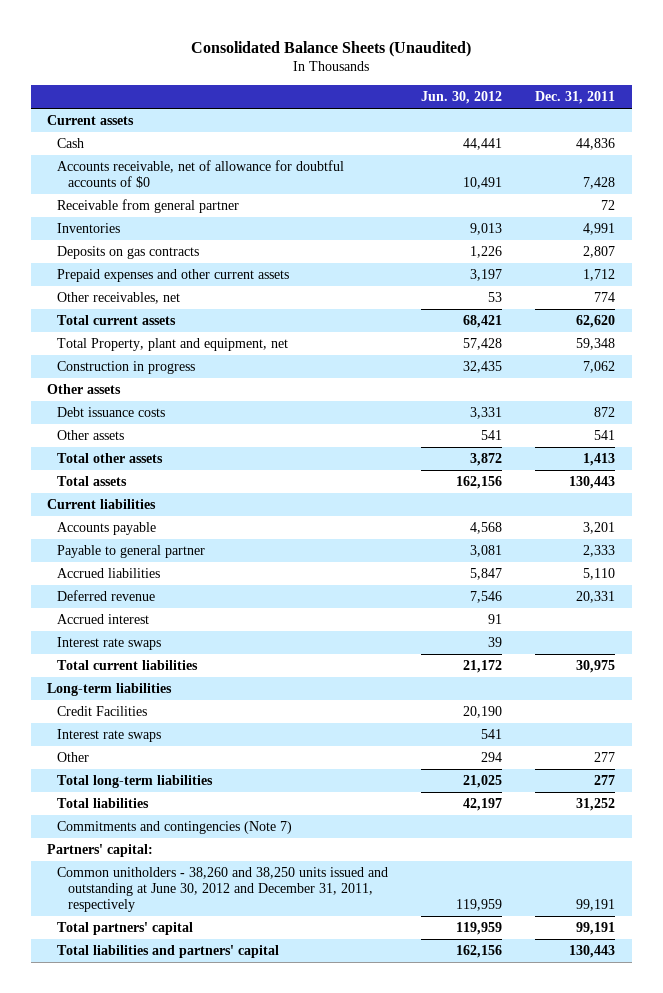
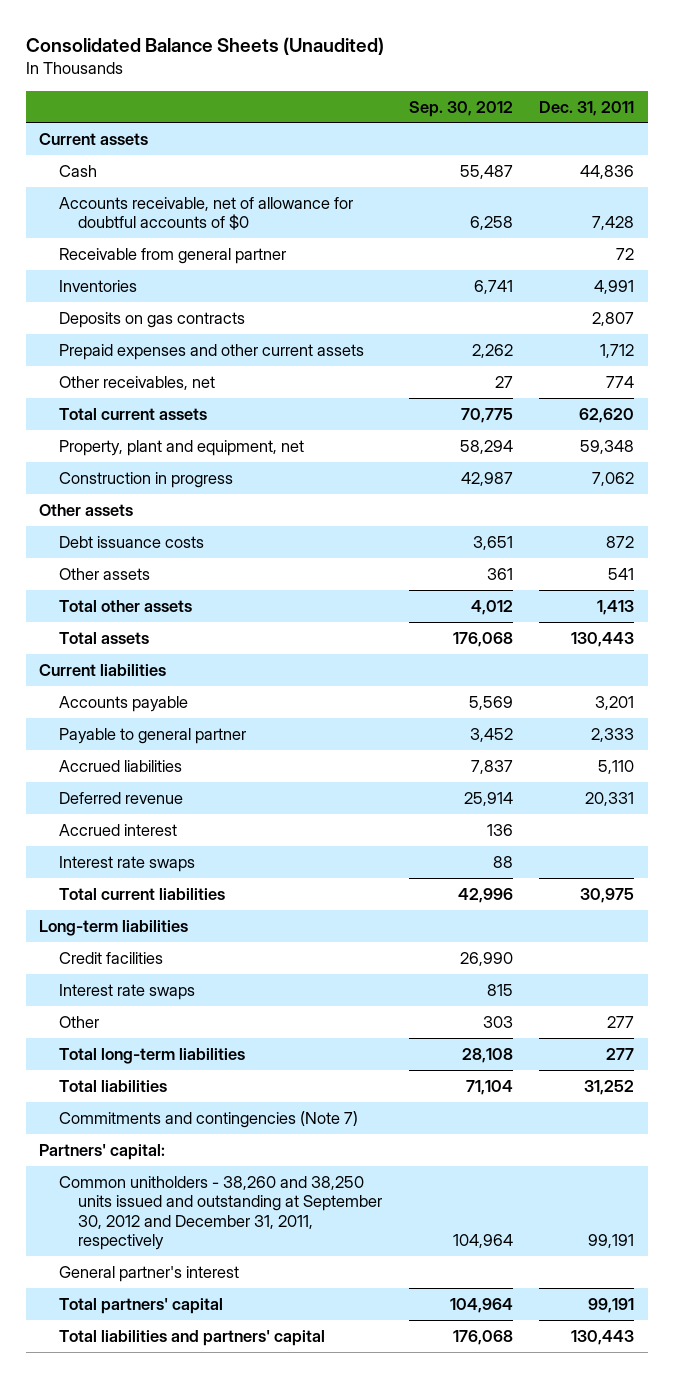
[421,91,503,105] Jun. 30, 2012 -> none
none -> [408,100,513,117] Sep. 30, 2012
[57,337,289,351] Total Property, plant and equipment, net -> [58,439,304,456] Property, plant and equipment, net
[57,705,148,716] Credit Facilities -> [58,951,163,964] Credit facilities
[57,866,389,913] Common unitholders - 38,260 and 38,250 units issued and outstanding at June 30, 2012 and December 31, 2011, respectively -> [58,1175,383,1250] Common unitholders - 38,260 and 38,250 units issued and outstanding at September 30, 2012 and December 31, 2011, respectively
none -> [58,1265,239,1282] General partner's interest

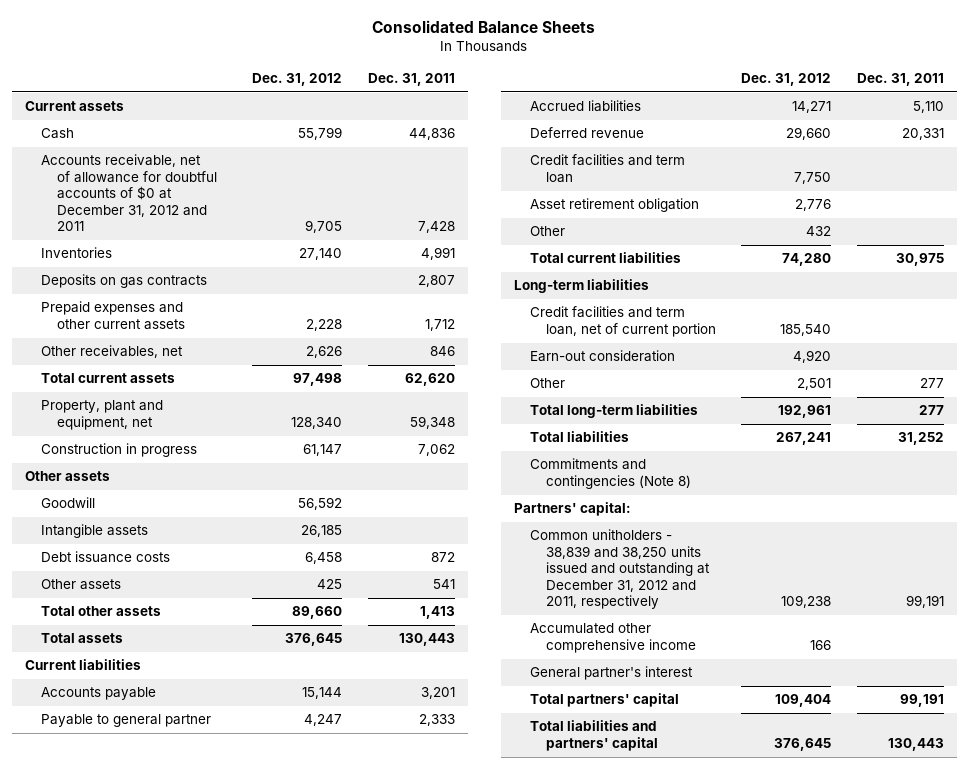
[26,36,385,55] Consolidated Balance Sheets (Unaudited) -> [372,20,596,34] Consolidated Balance Sheets
[408,100,513,117] Sep. 30, 2012 -> none
none -> [252,73,343,87] Dec. 31, 2012
[58,247,286,264] Receivable from general partner -> none
[58,196,353,231] Accounts receivable, net of allowance for doubtful accounts of $0 -> [40,154,218,232] Accounts receivable, net of allowance for doubtful accounts of $0 at December 31, 2012 and 2011
[606,375,635,388] 774 -> [429,346,455,357] 846
none -> [40,497,95,509] Goodwill
none -> [40,524,148,539] Intangible assets
[58,823,177,836] Accrued interest -> none
[58,855,195,872] Interest rate swaps -> none
none -> [529,154,685,183] Credit facilities and term loan
none -> [529,198,699,213] Asset retirement obligation
none -> [529,226,565,237] Other
[58,951,163,964] Credit facilities -> none
[58,983,195,1000] Interest rate swaps -> none
none -> [529,306,717,337] Credit facilities and term loan, net of current portion
none -> [529,350,675,363] Earn-out consideration
[58,1110,358,1128] Commitments and contingencies (Note 7) -> [529,458,692,489] Commitments and contingencies (Note 8)
[58,1175,383,1250] Common unitholders - 38,260 and 38,250 units issued and outstanding at September 30, 2012 and December 31, 2011, respectively -> [529,529,711,610] Common unitholders - 38,839 and 38,250 units issued and outstanding at December 31, 2012 and 2011, respectively
none -> [529,623,697,653] Accumulated other comprehensive income

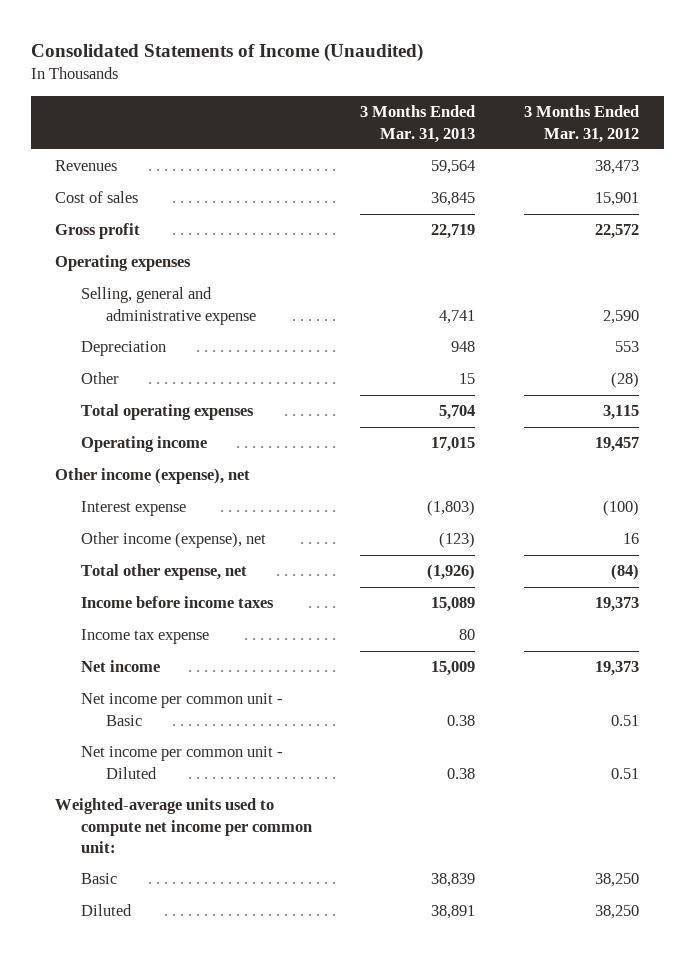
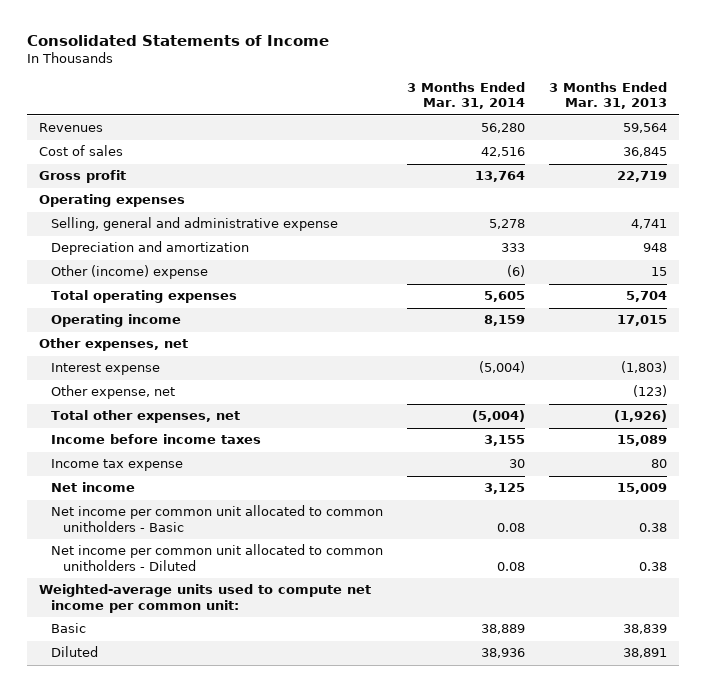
[30,42,423,62] Consolidated Statements of Income (Unaudited) -> [26,35,329,47] Consolidated Statements of Income
[524,105,640,143] 3 Months Ended Mar. 31, 2012 -> none
none -> [407,81,526,110] 3 Months Ended Mar. 31, 2014
[80,341,166,357] Depreciation -> [51,241,250,256] Depreciation and amortization
[80,372,119,385] Other -> [51,265,209,280] Other (income) expense
[55,468,251,485] Other income (expense), net -> [38,338,188,352] Other expenses, net
[80,532,266,549] Other income (expense), net -> [51,385,176,400] Other expense, net
[80,564,247,581] Total other expense, net -> [51,410,241,424] Total other expenses, net
[80,693,283,726] Net income per common unit - Basic -> [51,505,384,532] Net income per common unit allocated to common unitholders - Basic
[80,746,283,779] Net income per common unit - Diluted -> [51,544,384,571] Net income per common unit allocated to common unitholders - Diluted

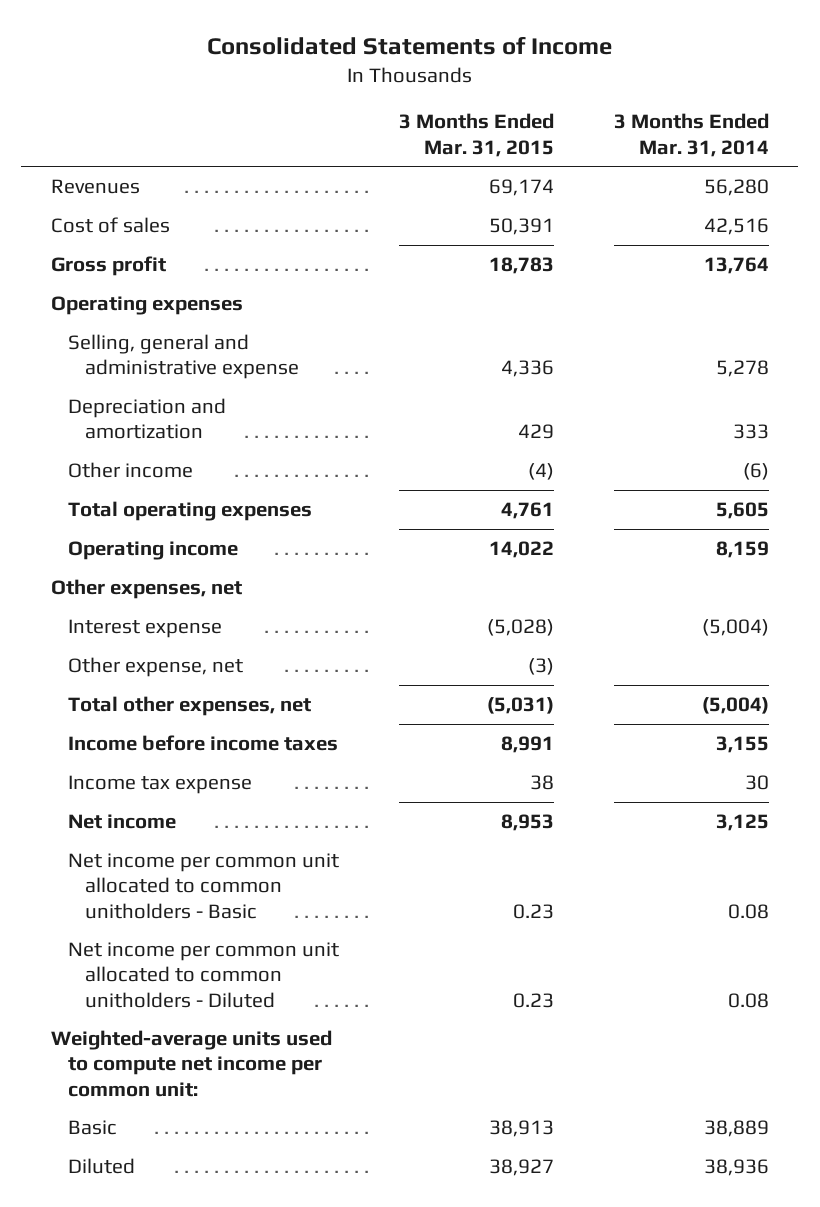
[549,81,668,110] 3 Months Ended Mar. 31, 2013 -> none
none -> [398,113,554,157] 3 Months Ended Mar. 31, 2015
[51,265,209,280] Other (income) expense -> [67,462,193,479] Other income

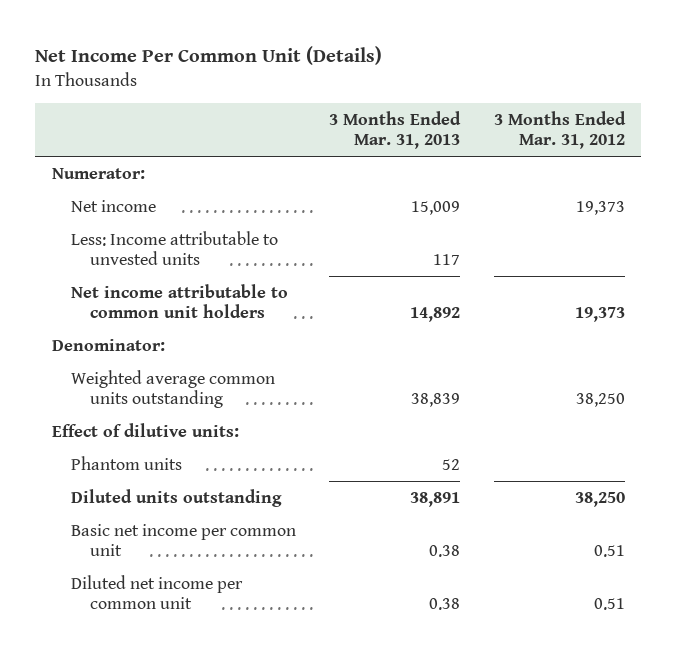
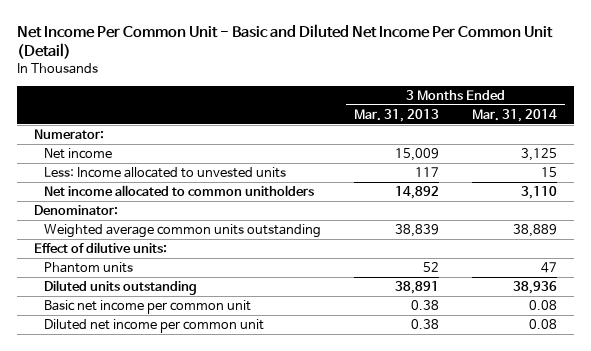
[34,45,382,65] Net Income Per Common Unit (Details) -> [17,23,554,60] Net Income Per Common Unit - Basic and Diluted Net Income Per Common Unit (Detail)
[493,110,626,150] 3 Months Ended Mar. 31, 2012 -> none
none -> [472,108,558,122] Mar. 31, 2014
[70,230,278,266] Less: Income attributable to unvested units -> [44,167,287,179] Less: Income allocated to unvested units
[70,283,288,319] Net income attributable to common unit holders -> [44,185,315,197] Net income allocated to common unitholders

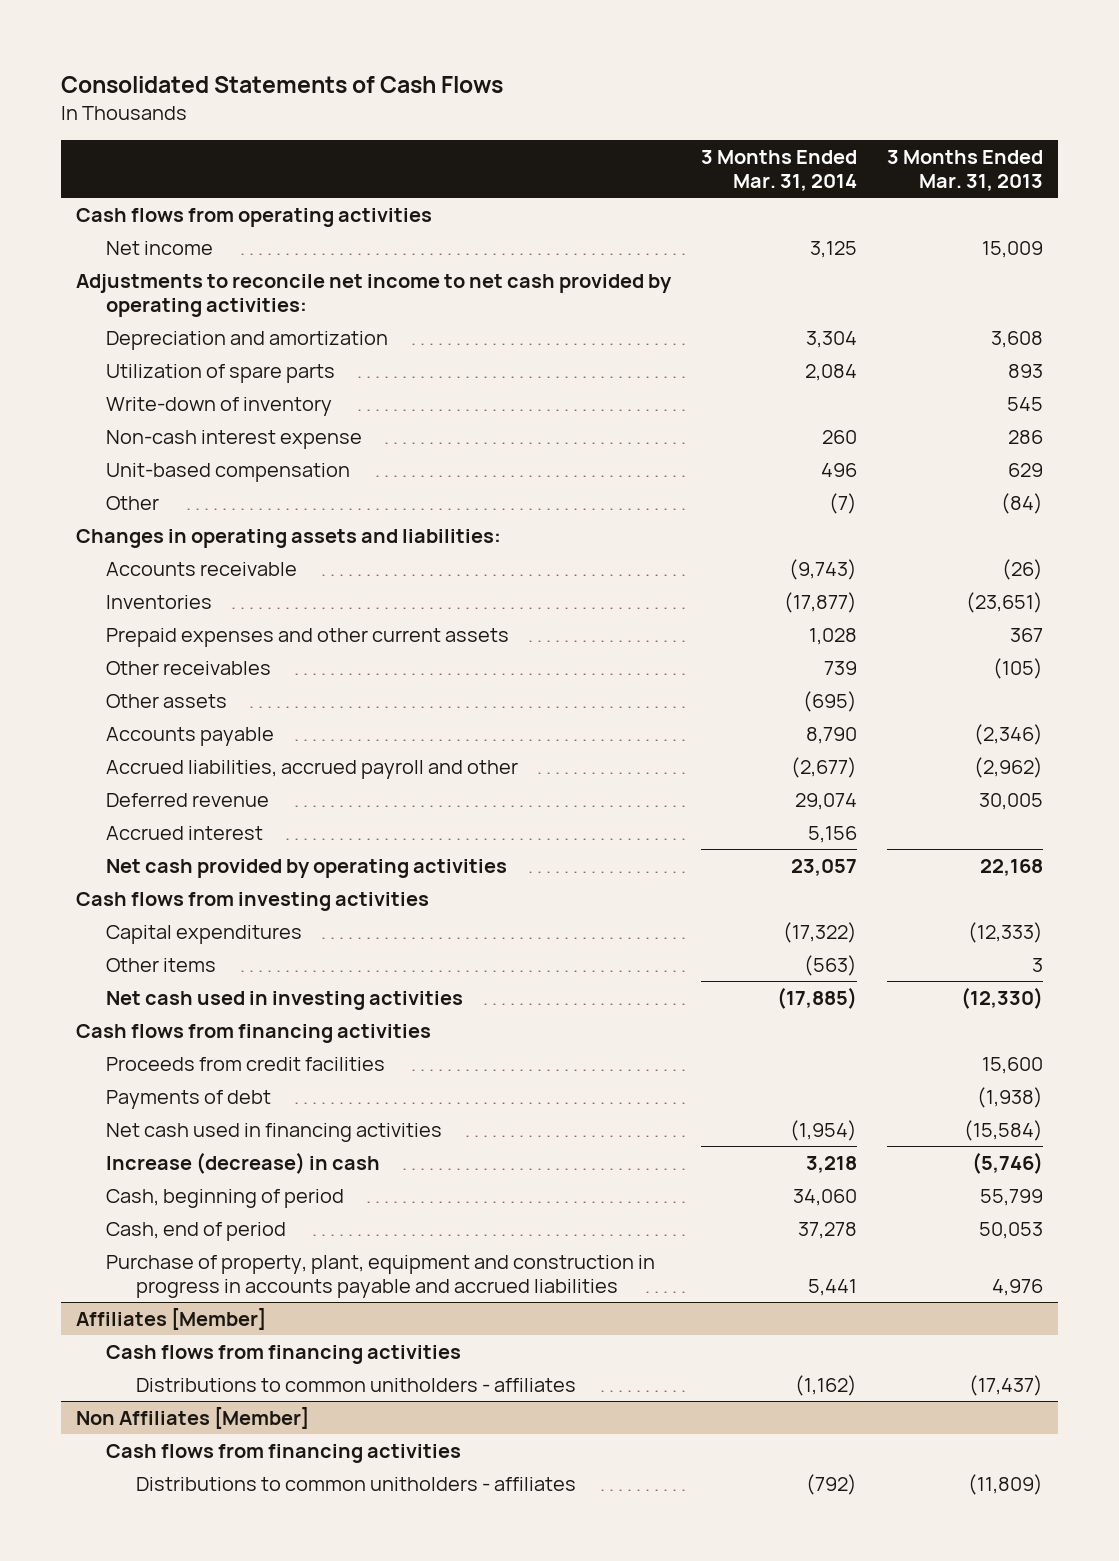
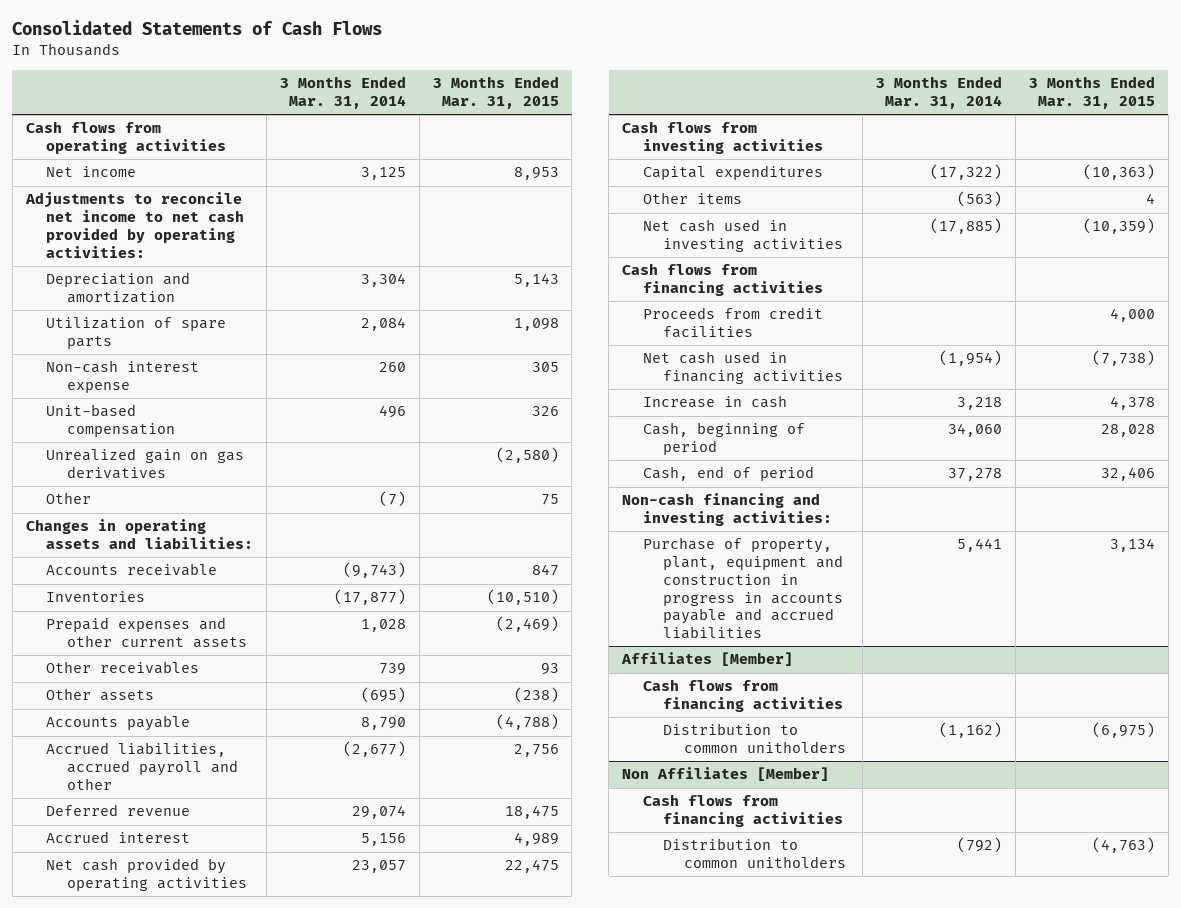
[887,149,1044,192] 3 Months Ended Mar. 31, 2013 -> none
none -> [432,76,559,109] 3 Months Ended Mar. 31, 2015
[106,396,333,416] Write-down of inventory -> none
none -> [46,448,245,480] Unrealized gain on gas derivatives
[106,1089,272,1109] Payments of debt -> none
[106,1151,381,1174] Increase (decrease) in cash -> [642,395,787,409] Increase in cash
none -> [621,493,832,527] Non-cash financing and investing activities:
[136,1377,577,1392] Distributions to common unitholders - affiliates -> [663,723,846,754] Distribution to common unitholders
[136,1476,577,1491] Distributions to common unitholders - affiliates -> [663,838,846,869] Distribution to common unitholders

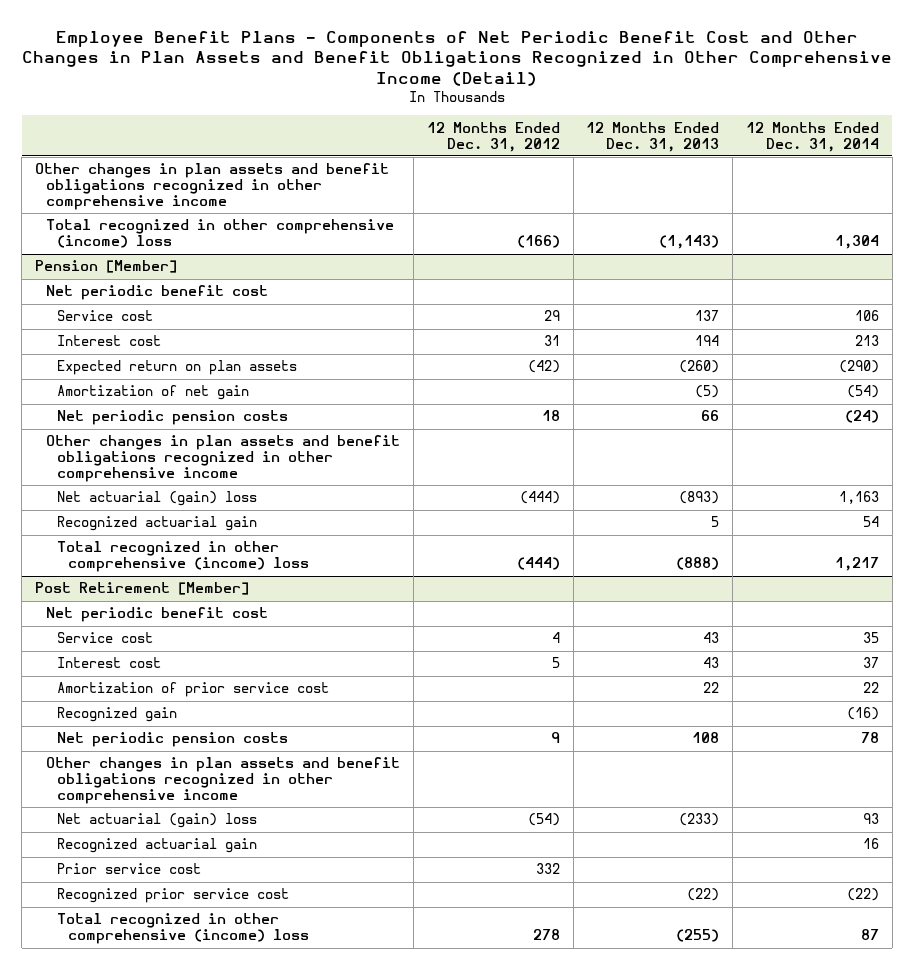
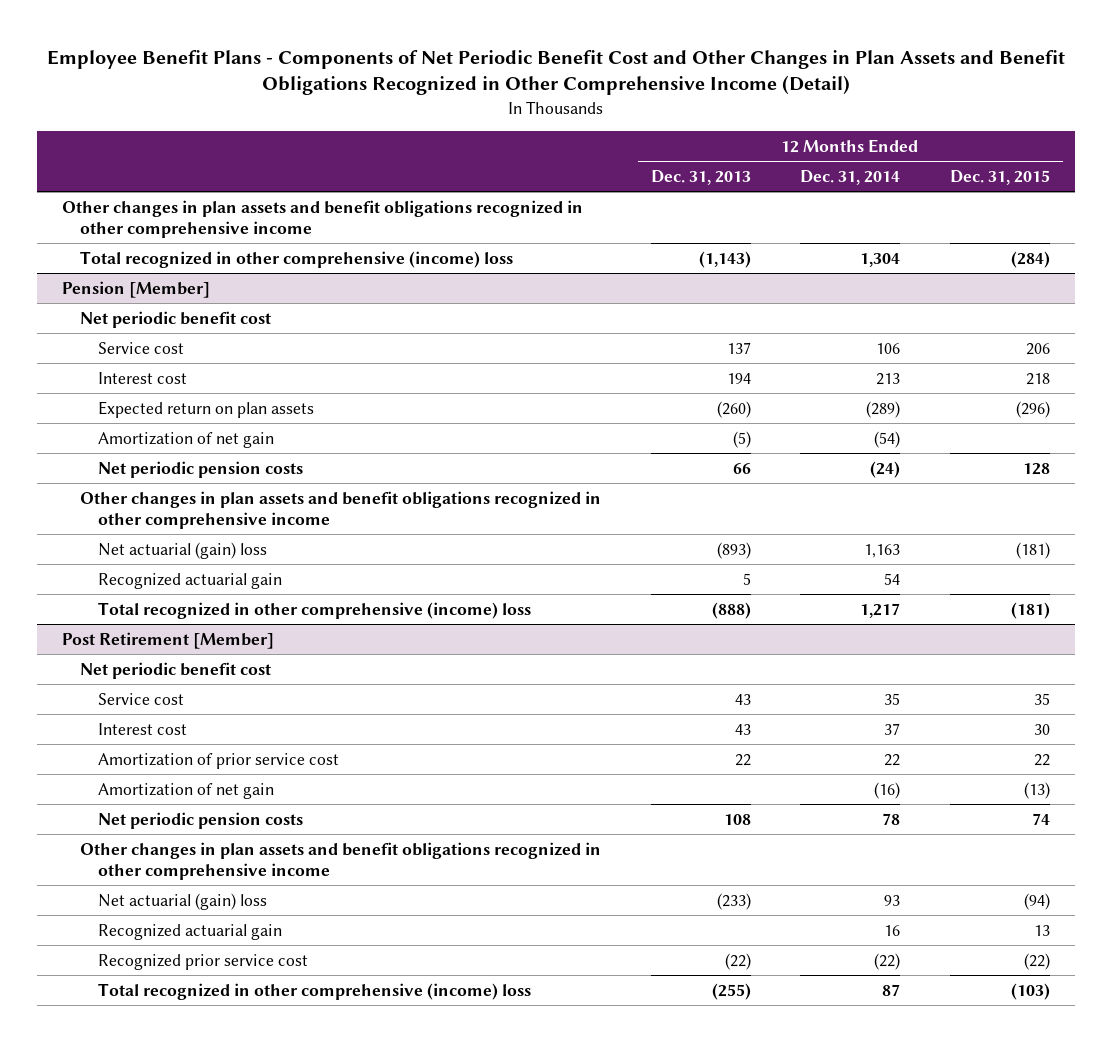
[426,121,560,152] 12 Months Ended Dec. 31, 2012 -> none
none -> [950,169,1051,185] Dec. 31, 2015
[838,360,879,374] (290) -> [866,400,901,418] (289)
[57,707,178,723] Recognized gain -> none
none -> [97,782,274,799] Amortization of net gain
[57,863,202,875] Prior service cost -> none

